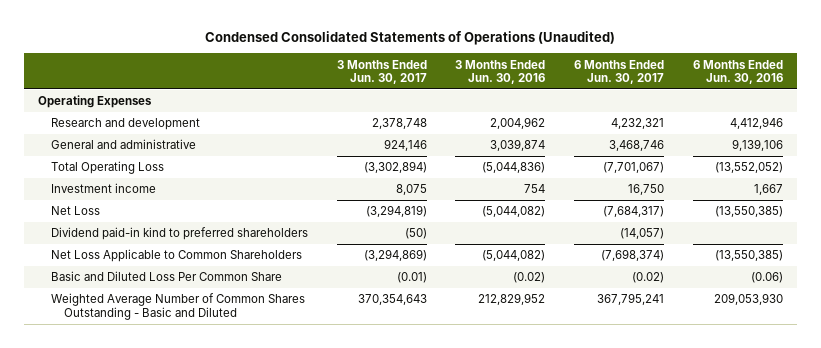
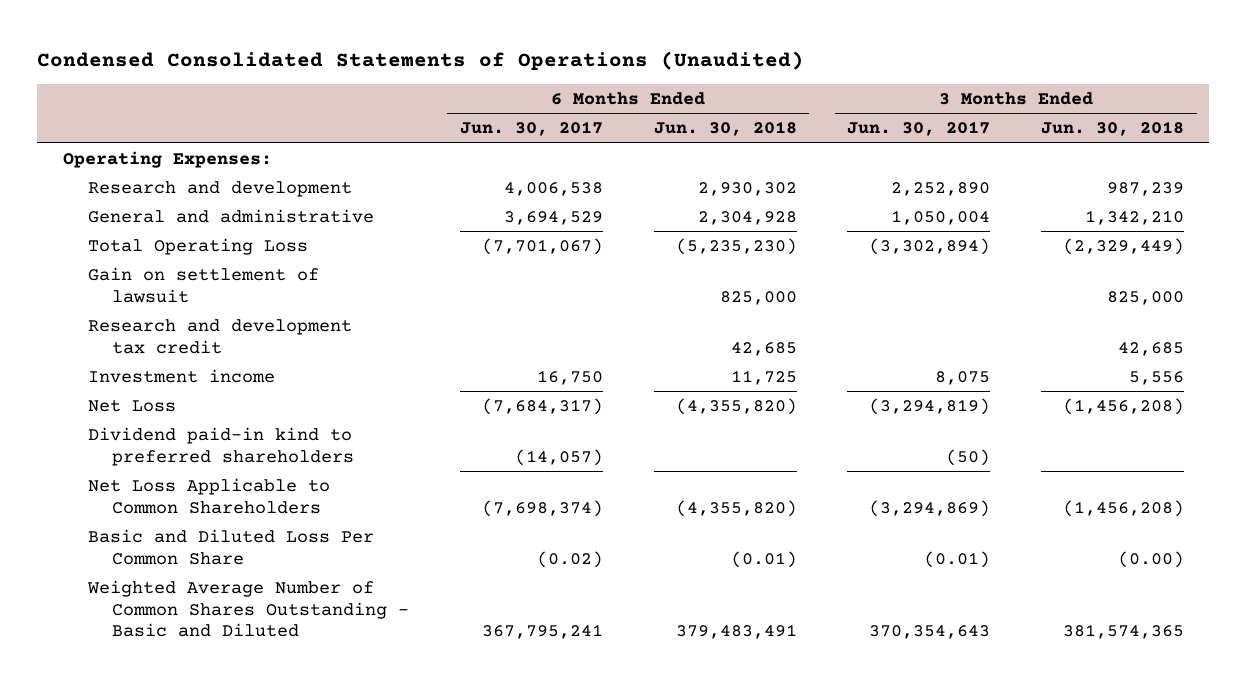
[455,59,546,85] 3 Months Ended Jun. 30, 2016 -> none
[692,59,783,85] 6 Months Ended Jun. 30, 2016 -> none
none -> [653,121,797,137] Jun. 30, 2018
none -> [1040,121,1184,137] Jun. 30, 2018
[38,95,153,109] Operating Expenses -> [62,150,272,168] Operating Expenses:
[371,118,427,130] 2,378,748 -> [891,181,991,196] 2,252,890
[610,118,664,130] 4,232,321 -> [503,181,603,196] 4,006,538
[383,139,427,152] 924,146 -> [891,209,991,225] 1,050,004
[608,140,664,152] 3,468,746 -> [503,210,603,225] 3,694,529
none -> [87,266,319,303] Gain on settlement of lawsuit
none -> [87,318,352,354] Research and development tax credit

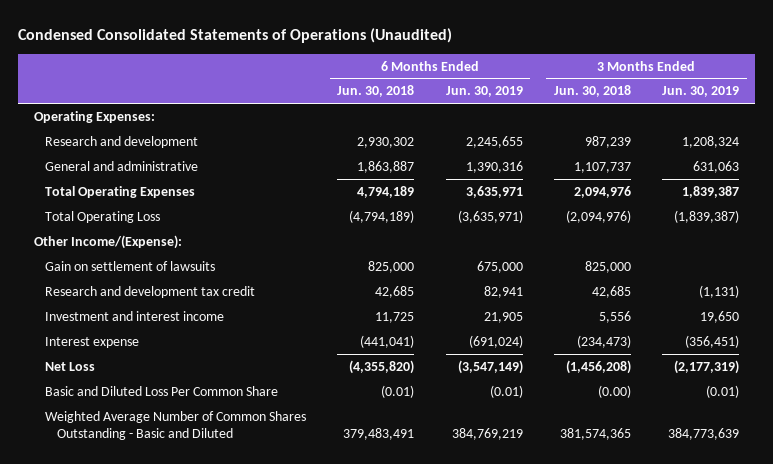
[459,121,603,137] Jun. 30, 2017 -> none
[847,121,991,137] Jun. 30, 2017 -> none
none -> [445,86,523,98] Jun. 30, 2019
none -> [662,86,740,98] Jun. 30, 2019
[697,210,797,225] 2,304,928 -> [357,160,415,173] 1,863,887
[1084,209,1184,225] 1,342,210 -> [573,161,631,173] 1,107,737
none -> [45,185,196,198] Total Operating Expenses
[675,237,797,255] (5,235,230) -> [349,209,415,223] (4,794,189)
[1062,237,1184,255] (2,329,449) -> [565,209,631,223] (2,094,976)
none -> [33,234,182,249] Other Income/(Expense):
[87,266,319,303] Gain on settlement of lawsuit -> [45,260,216,271] Gain on settlement of lawsuits
[87,368,275,383] Investment income -> [45,310,225,321] Investment and interest income
none -> [45,336,140,348] Interest expense
[87,426,355,466] Dividend paid-in kind to preferred shareholders -> none
[87,477,330,514] Net Loss Applicable to Common Shareholders -> none

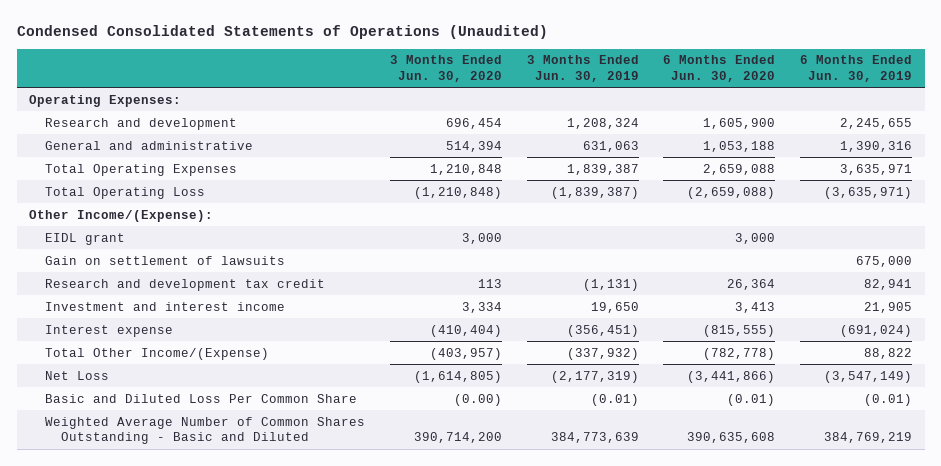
[337,85,415,98] Jun. 30, 2018 -> none
[553,85,631,98] Jun. 30, 2018 -> none
none -> [390,55,503,82] 3 Months Ended Jun. 30, 2020
none -> [663,55,776,82] 6 Months Ended Jun. 30, 2020
none -> [45,232,126,245] EIDL grant
none -> [45,347,270,360] Total Other Income/(Expense)

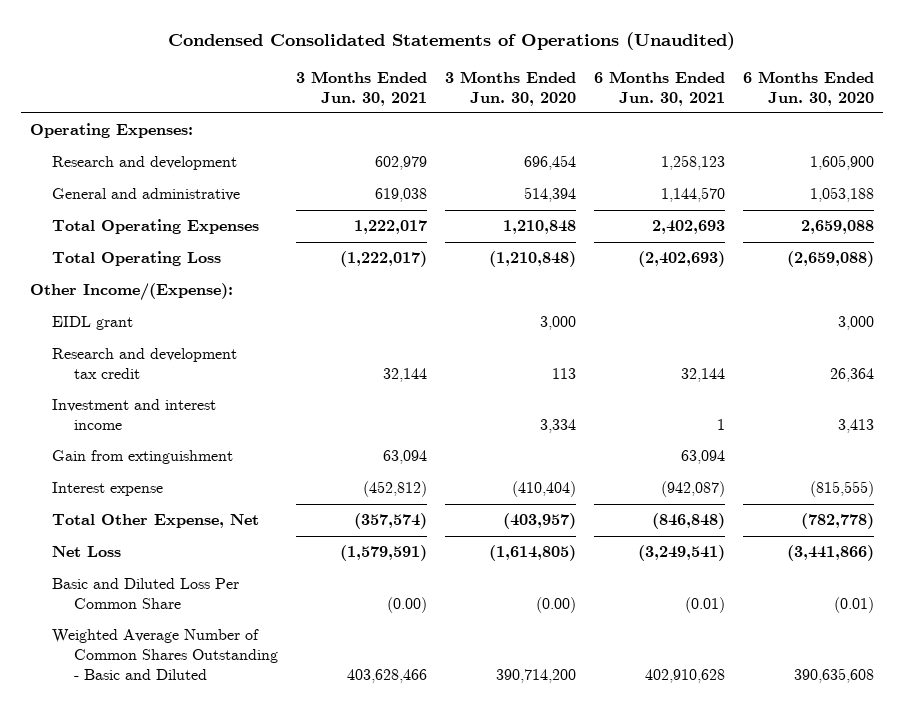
[526,55,639,82] 3 Months Ended Jun. 30, 2019 -> none
[800,55,913,82] 6 Months Ended Jun. 30, 2019 -> none
none -> [295,70,427,106] 3 Months Ended Jun. 30, 2021
none -> [593,70,725,106] 6 Months Ended Jun. 30, 2021
[45,255,286,265] Gain on settlement of lawsuits -> none
none -> [51,450,233,465] Gain from extinguishment
[45,347,270,360] Total Other Income/(Expense) -> [51,514,259,529] Total Other Expense, Net

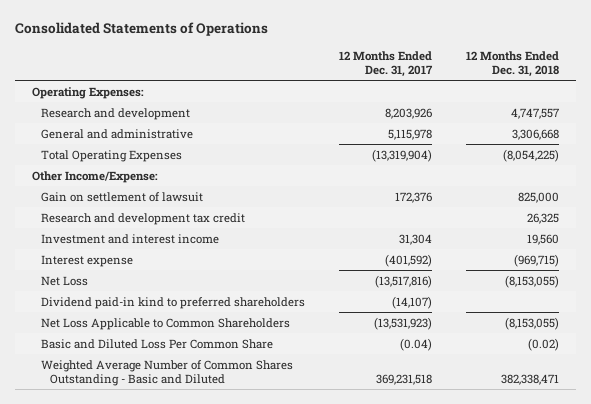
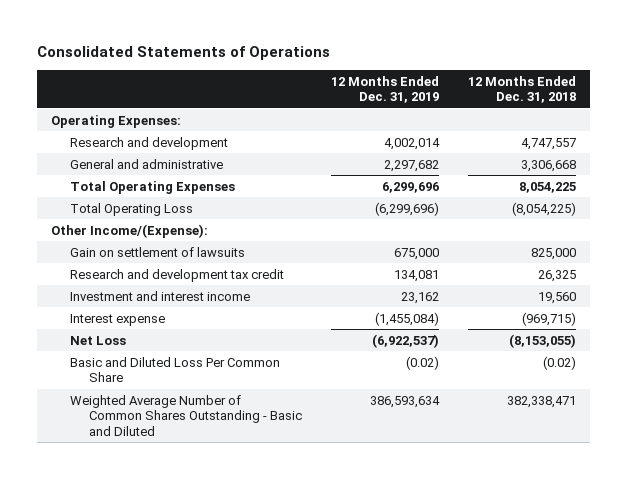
[338,50,433,78] 12 Months Ended Dec. 31, 2017 -> none
none -> [330,75,439,104] 12 Months Ended Dec. 31, 2019
[502,148,559,162] (8,054,225) -> [518,181,576,193] 8,054,225
none -> [70,202,194,216] Total Operating Loss
[32,170,159,183] Other Income/Expense: -> [51,223,209,238] Other Income/(Expense):
[41,191,204,202] Gain on settlement of lawsuit -> [70,246,246,257] Gain on settlement of lawsuits
[41,296,306,309] Dividend paid-in kind to preferred shareholders -> none
[41,317,291,330] Net Loss Applicable to Common Shareholders -> none

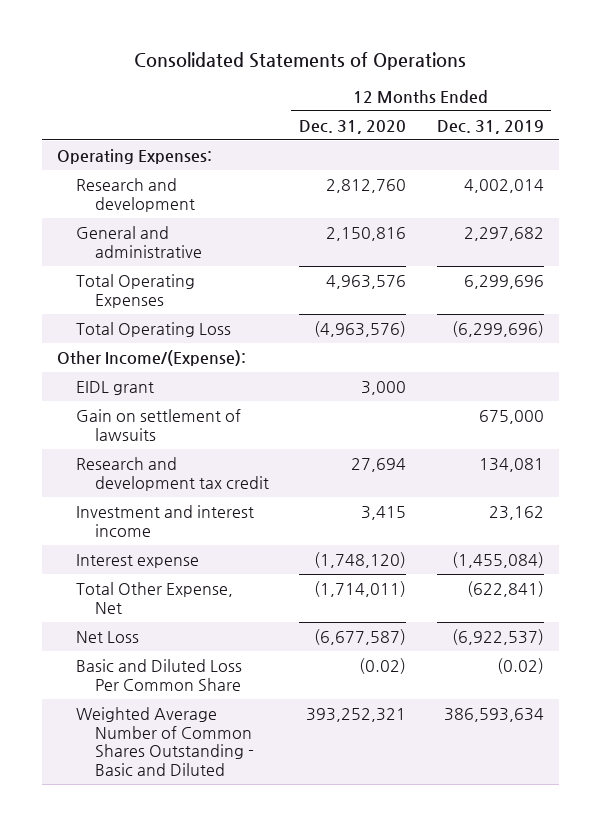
[467,75,576,104] 12 Months Ended Dec. 31, 2018 -> none
none -> [299,119,407,134] Dec. 31, 2020
none -> [75,380,154,395] EIDL grant
none -> [75,581,233,614] Total Other Expense, Net

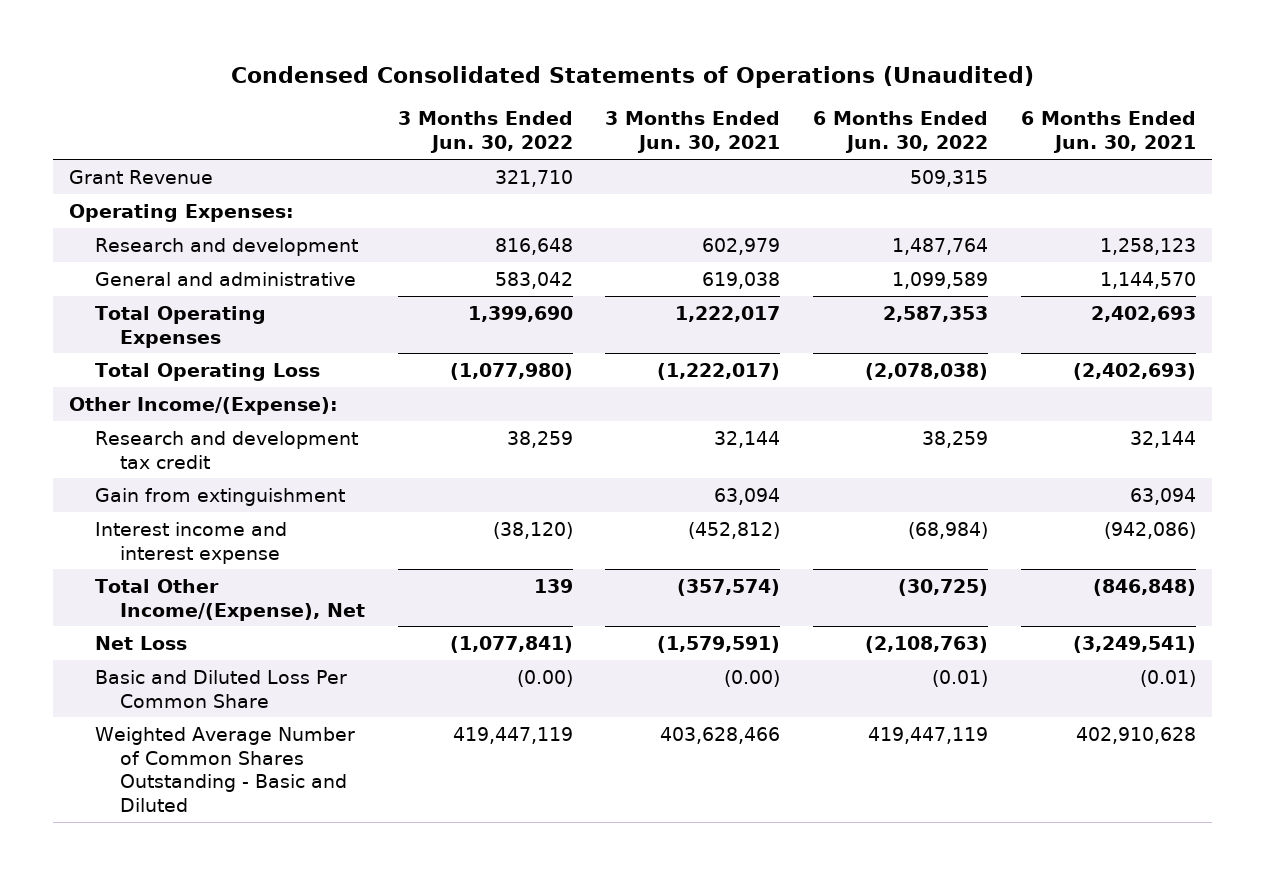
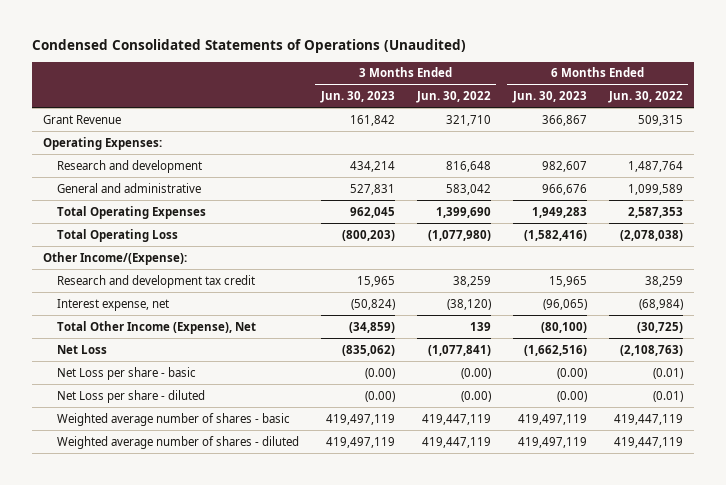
[605,111,781,154] 3 Months Ended Jun. 30, 2021 -> none
[1020,111,1196,154] 6 Months Ended Jun. 30, 2021 -> none
none -> [319,91,395,104] Jun. 30, 2023
none -> [511,91,587,104] Jun. 30, 2023
[94,487,345,506] Gain from extinguishment -> none
[94,521,287,564] Interest income and interest expense -> [56,298,169,311] Interest expense, net
[94,578,365,621] Total Other Income/(Expense), Net -> [56,320,256,334] Total Other Income (Expense), Net
[94,669,347,708] Basic and Diluted Loss Per Common Share -> [56,366,196,380] Net Loss per share - basic
none -> [56,389,205,403] Net Loss per share - diluted
[94,726,355,813] Weighted Average Number of Common Shares Outstanding - Basic and Diluted -> [56,412,290,426] Weighted average number of shares - basic
none -> [56,435,299,449] Weighted average number of shares - diluted

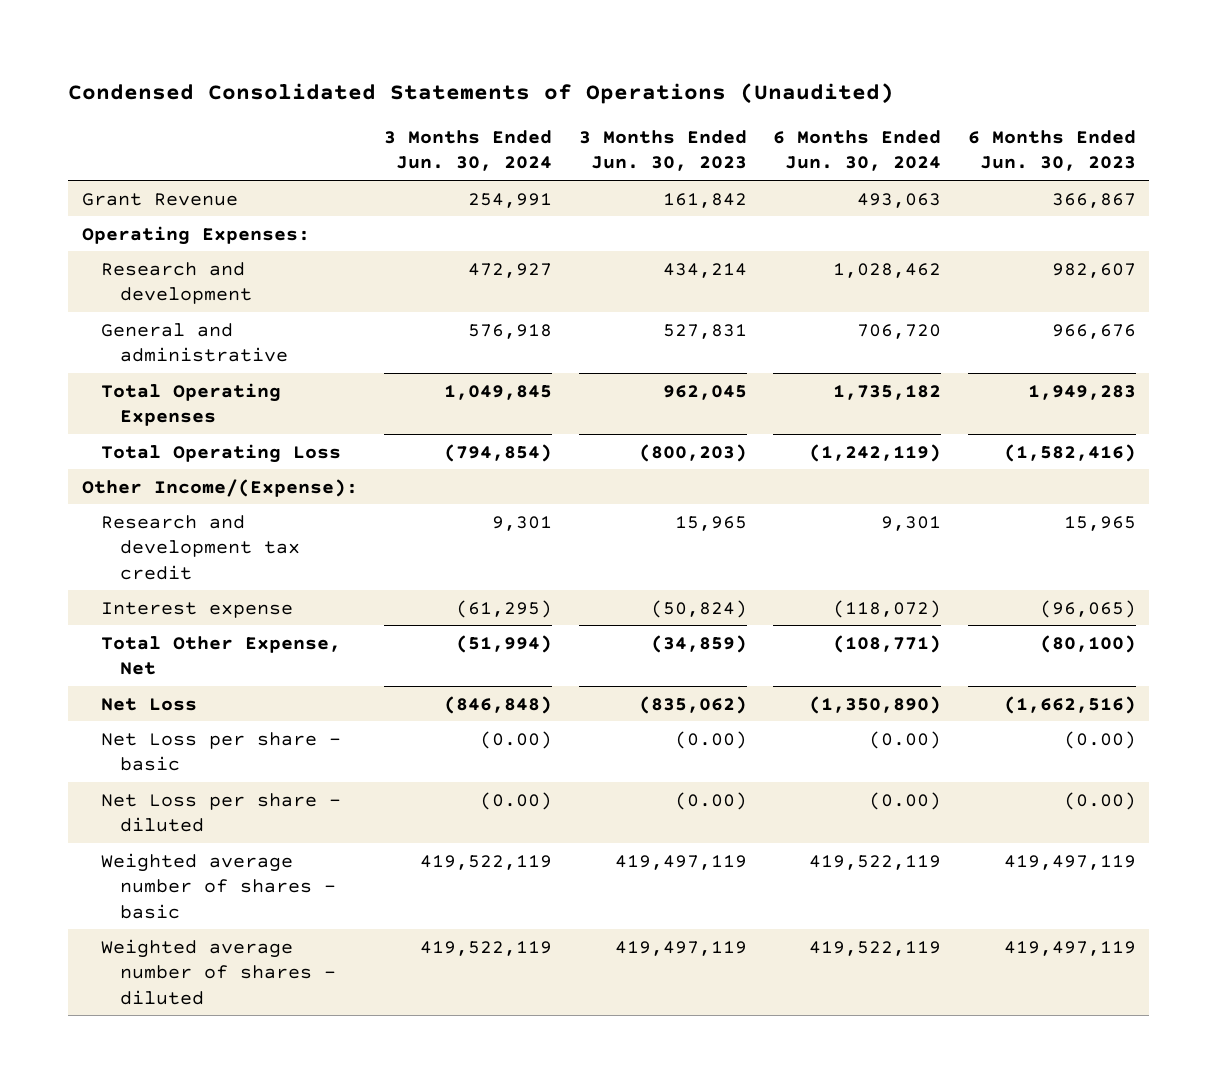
[415,91,491,104] Jun. 30, 2022 -> none
[607,91,683,104] Jun. 30, 2022 -> none
none -> [384,129,553,172] 3 Months Ended Jun. 30, 2024
none -> [773,129,942,172] 6 Months Ended Jun. 30, 2024
[56,298,169,311] Interest expense, net -> [100,601,293,618] Interest expense
[56,320,256,334] Total Other Income (Expense), Net -> [100,635,341,676] Total Other Expense, Net

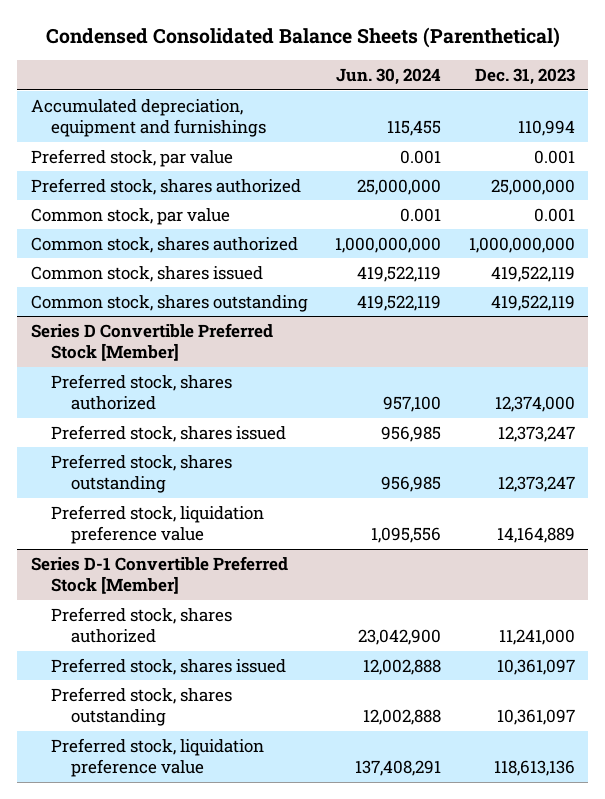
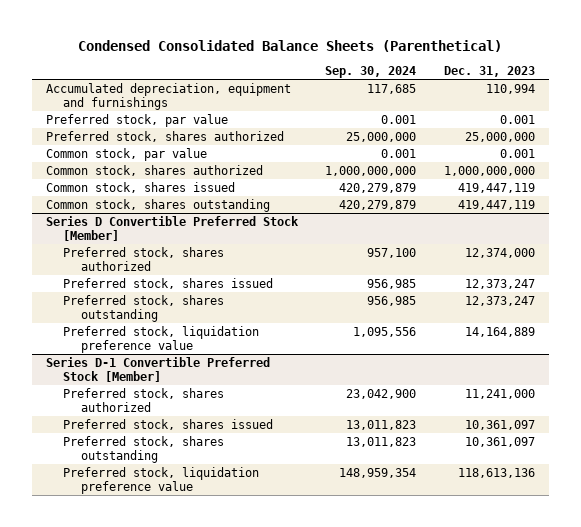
[336,68,442,86] Jun. 30, 2024 -> none
none -> [325,66,417,79] Sep. 30, 2024
[490,265,575,282] 419,522,119 -> [458,182,536,193] 419,447,119
[490,294,575,311] 419,522,119 -> [458,199,536,210] 419,447,119

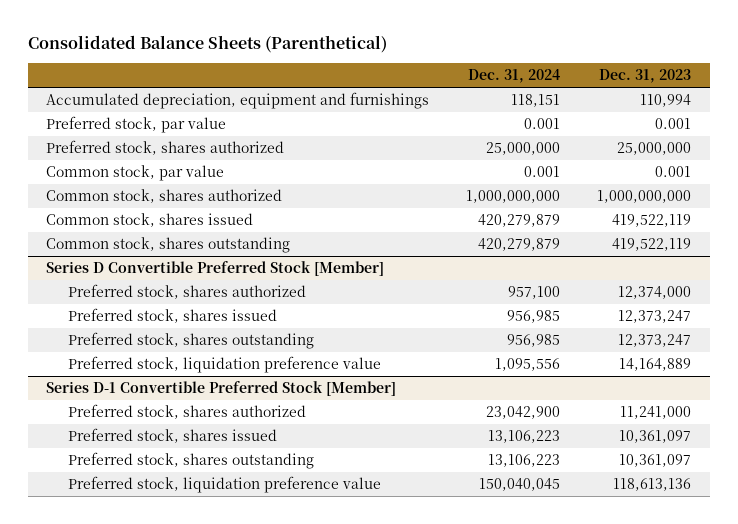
[78,39,503,52] Condensed Consolidated Balance Sheets (Parenthetical) -> [28,35,388,54] Consolidated Balance Sheets (Parenthetical)
[325,66,417,79] Sep. 30, 2024 -> none
none -> [468,69,561,84] Dec. 31, 2024
[458,182,536,193] 419,447,119 -> [612,214,692,228] 419,522,119
[458,199,536,210] 419,447,119 -> [612,238,692,252] 419,522,119

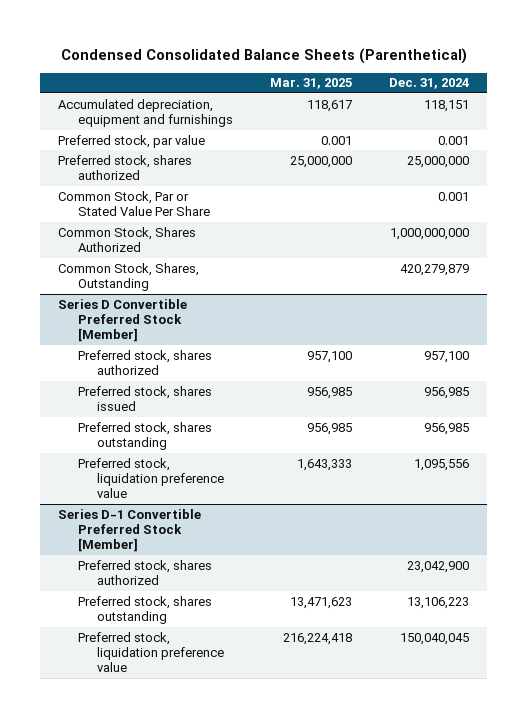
[28,35,388,54] Consolidated Balance Sheets (Parenthetical) -> [60,47,467,64] Condensed Consolidated Balance Sheets (Parenthetical)
[599,69,692,84] Dec. 31, 2023 -> none
none -> [269,78,352,90] Mar. 31, 2025
[46,213,254,228] Common stock, shares issued -> none
[46,165,225,182] Common stock, par value -> [58,190,210,216] Common Stock, Par or Stated Value Per Share
[46,189,283,204] Common stock, shares authorized -> [58,226,197,252] Common Stock, Shares Authorized
[46,237,291,254] Common stock, shares outstanding -> [58,262,200,291] Common Stock, Shares, Outstanding
[67,428,277,444] Preferred stock, shares issued -> none

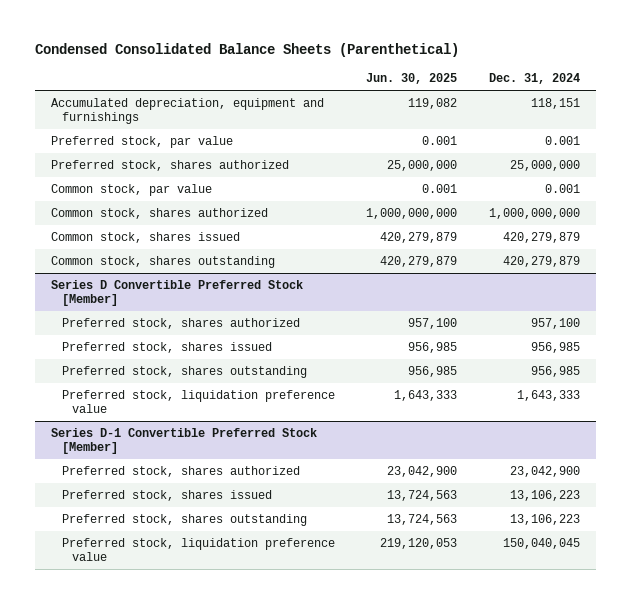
[269,78,352,90] Mar. 31, 2025 -> none
none -> [366,73,458,85] Jun. 30, 2025
[58,190,210,216] Common Stock, Par or Stated Value Per Share -> [51,183,213,196] Common stock, par value
[58,226,197,252] Common Stock, Shares Authorized -> [51,207,269,219] Common stock, shares authorized
none -> [51,231,241,243] Common stock, shares issued
[58,262,200,291] Common Stock, Shares, Outstanding -> [51,255,276,268] Common stock, shares outstanding
[413,458,469,471] 1,095,556 -> [517,389,581,401] 1,643,333
none -> [61,489,272,501] Preferred stock, shares issued

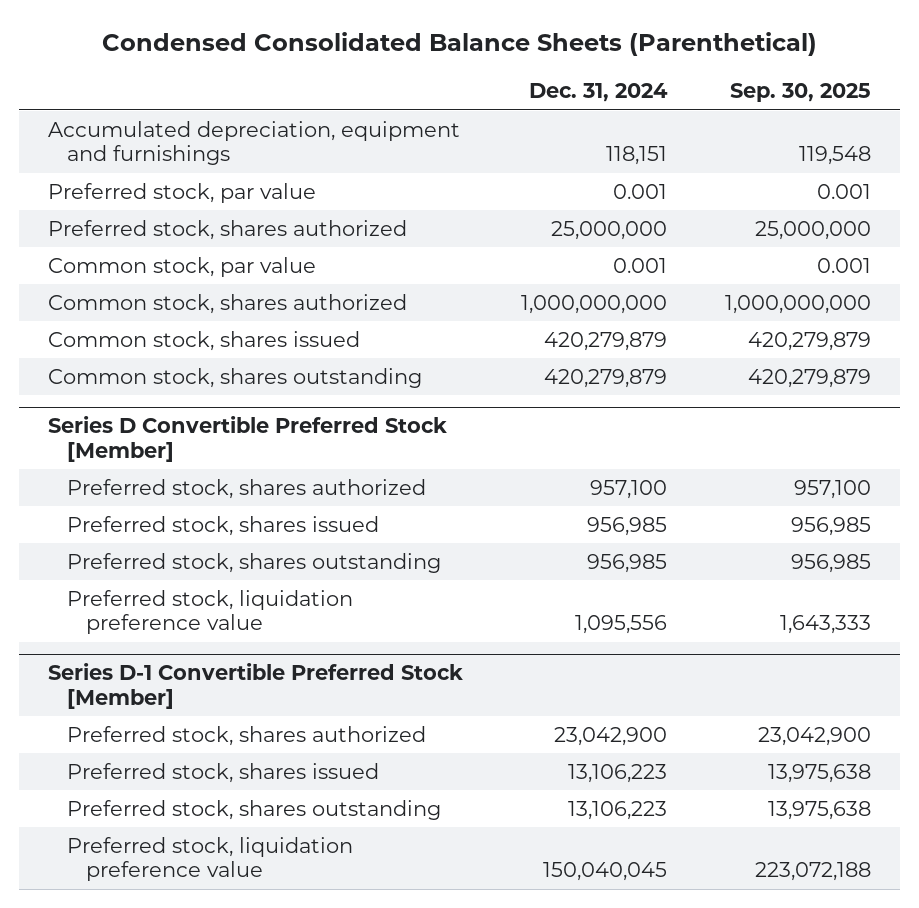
[366,73,458,85] Jun. 30, 2025 -> none
none -> [730,83,872,103] Sep. 30, 2025
[517,389,581,401] 1,643,333 -> [575,615,668,635] 1,095,556

